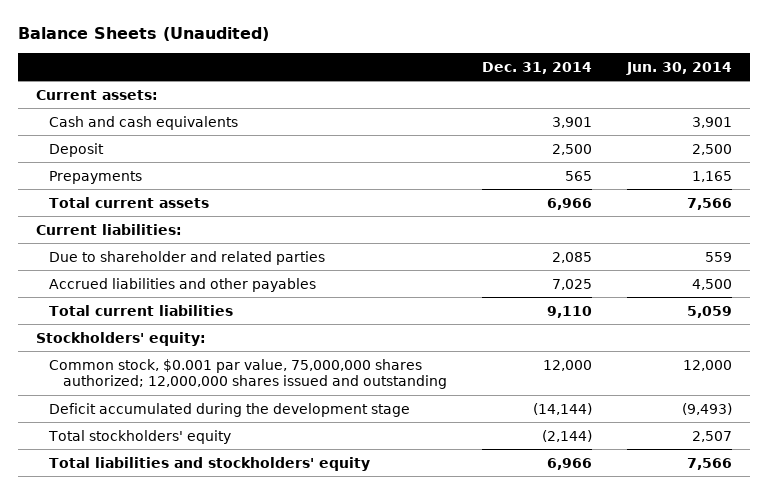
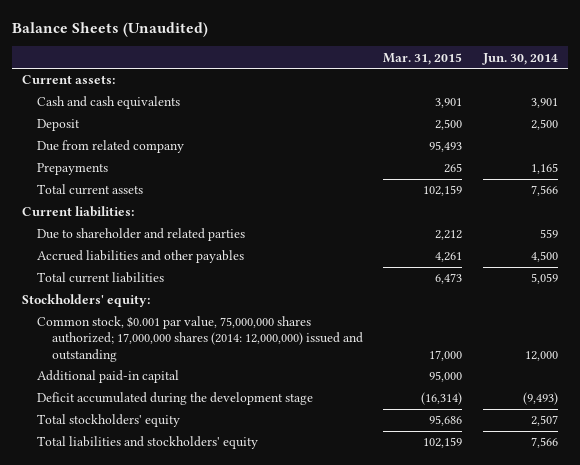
[482,61,593,74] Dec. 31, 2014 -> none
none -> [383,52,463,65] Mar. 31, 2015
none -> [36,140,184,154] Due from related company
[49,358,448,390] Common stock, $0.001 par value, 75,000,000 shares authorized; 12,000,000 shares issued and outstanding -> [36,316,363,362] Common stock, $0.001 par value, 75,000,000 shares authorized; 17,000,000 shares (2014: 12,000,000) issued and outstanding
none -> [36,370,179,384] Additional paid-in capital

